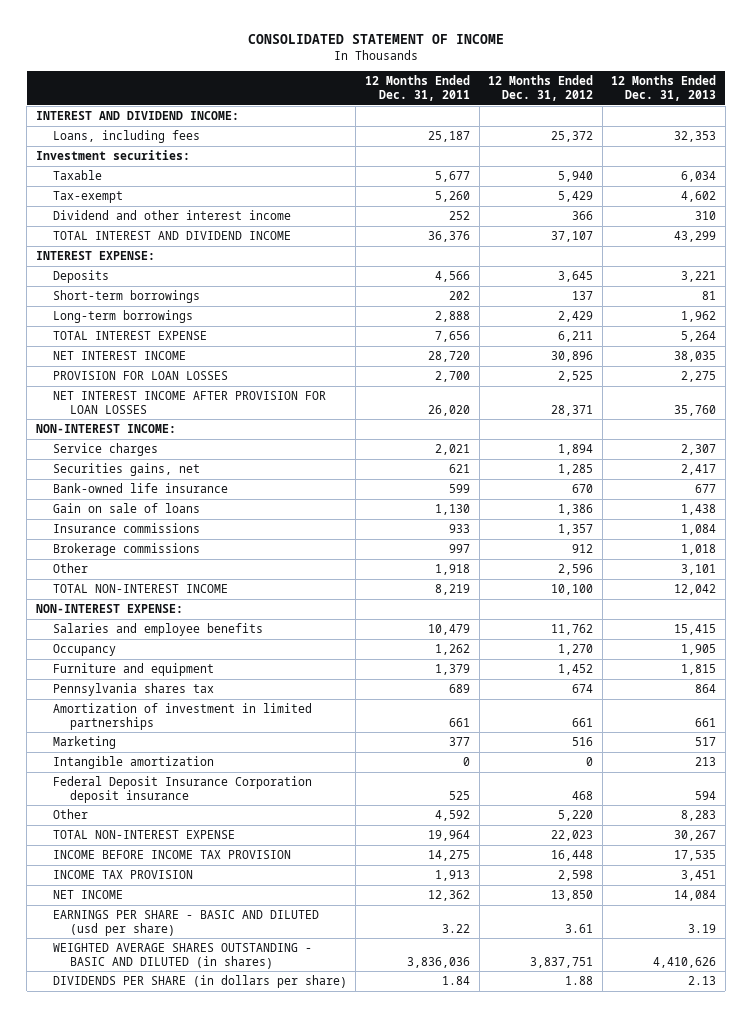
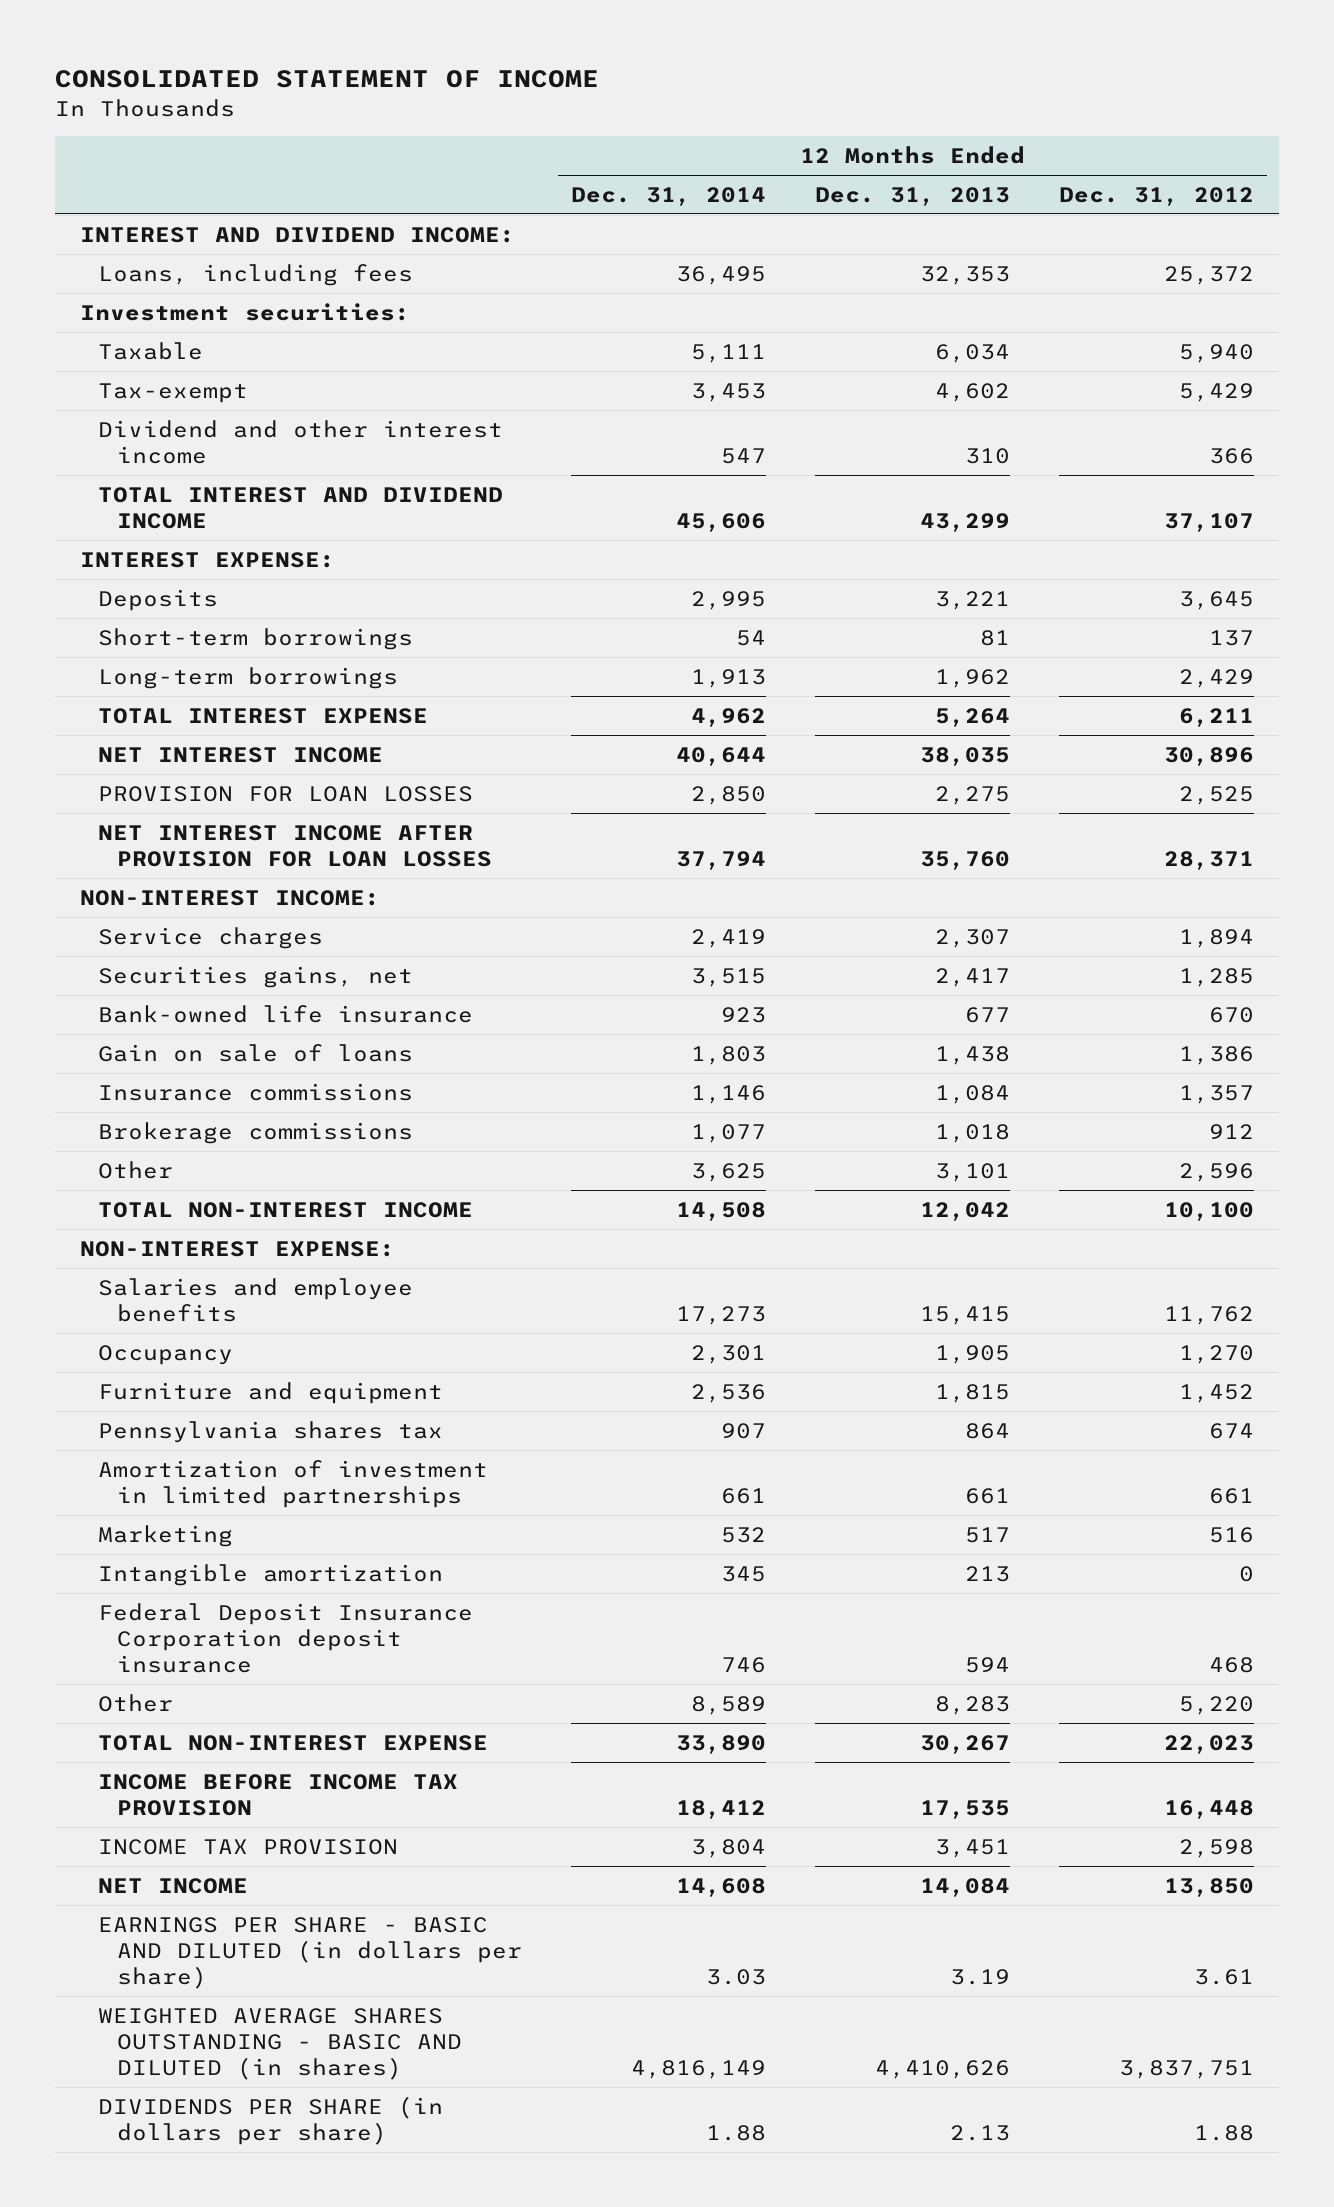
[364,75,470,101] 12 Months Ended Dec. 31, 2011 -> none
none -> [570,186,766,206] Dec. 31, 2014
[52,910,319,936] EARNINGS PER SHARE - BASIC AND DILUTED (usd per share) -> [98,1916,522,1990] EARNINGS PER SHARE - BASIC AND DILUTED (in dollars per share)

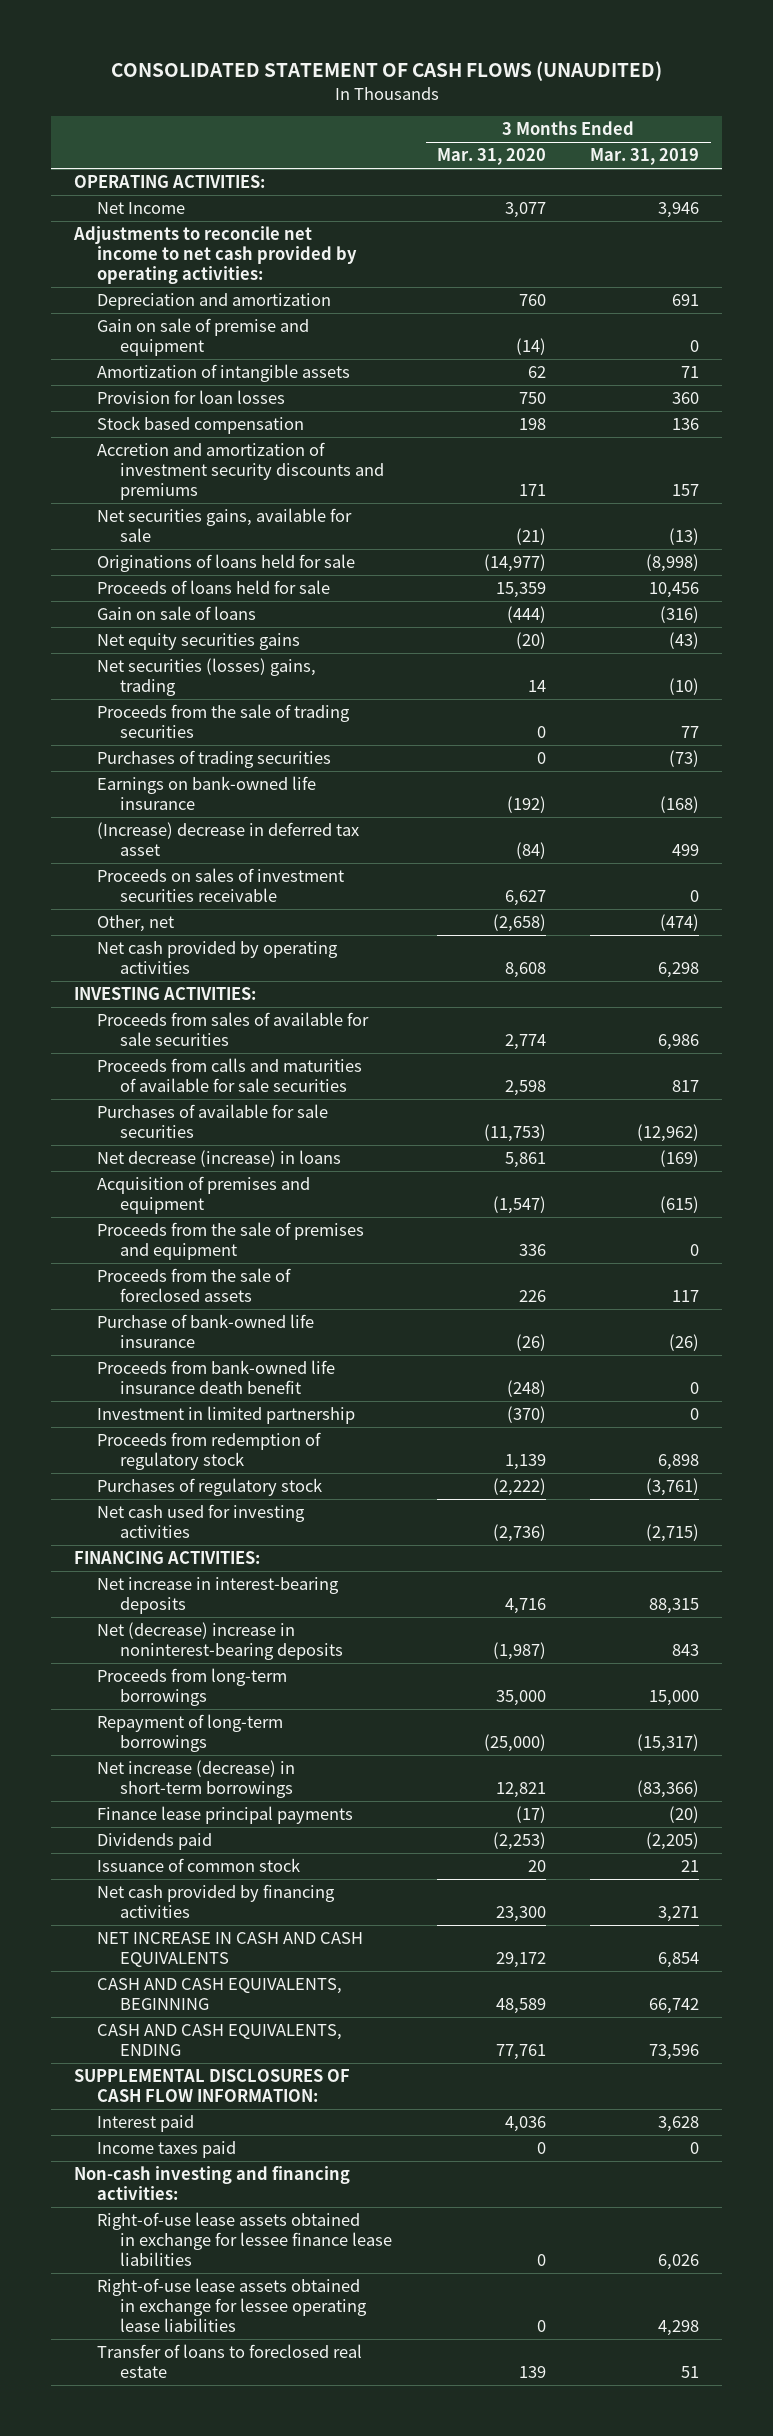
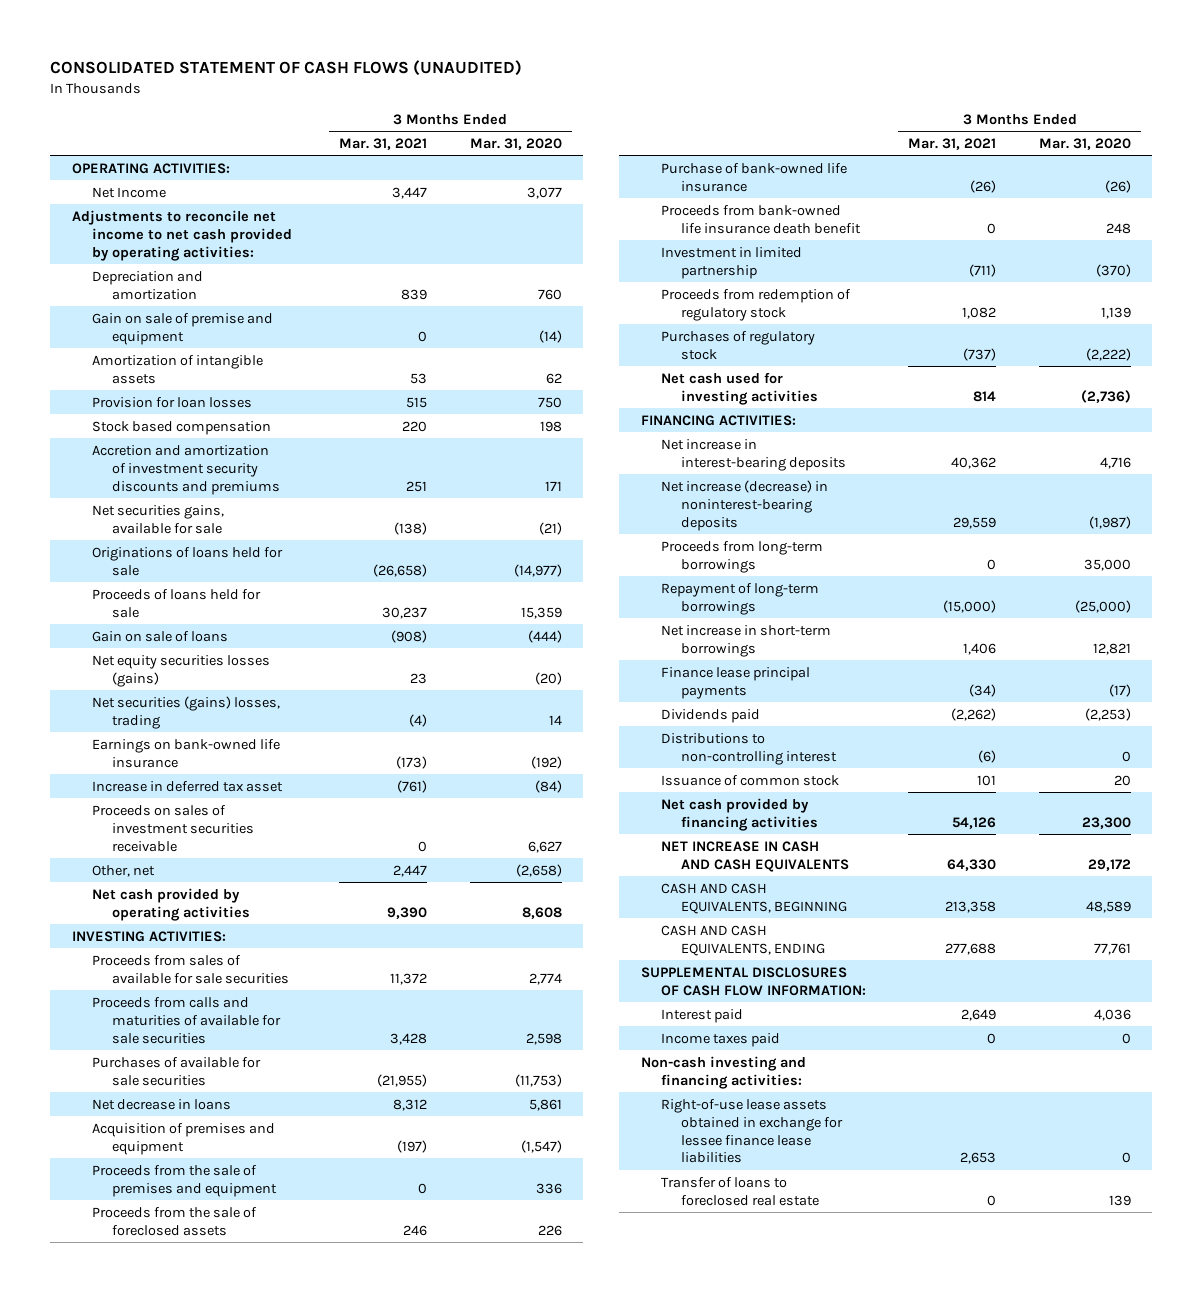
[590,148,700,166] Mar. 31, 2019 -> none
none -> [339,138,428,151] Mar. 31, 2021
[96,704,350,739] Proceeds from the sale of trading securities -> none
[96,750,331,769] Purchases of trading securities -> none
[96,633,300,651] Net equity securities gains -> [91,654,270,687] Net equity securities losses (gains)
[96,658,316,697] Net securities (losses) gains, trading -> [91,695,280,729] Net securities (gains) losses, trading
[96,822,359,857] (Increase) decrease in deferred tax asset -> [91,780,283,792] Increase in deferred tax asset
[96,1150,341,1168] Net decrease (increase) in loans -> [91,1098,231,1110] Net decrease in loans
[506,1380,546,1398] (248) -> [1105,222,1131,234] 248
[96,1622,344,1661] Net (decrease) increase in noninterest-bearing deposits -> [660,479,828,531] Net increase (decrease) in noninterest-bearing deposits
[96,1760,295,1799] Net increase (decrease) in short-term borrowings -> [660,624,831,657] Net increase in short-term borrowings
none -> [660,732,837,765] Distributions to non-controlling interest
[96,2278,368,2333] Right-of-use lease assets obtained in exchange for lessee operating lease liabilities -> none

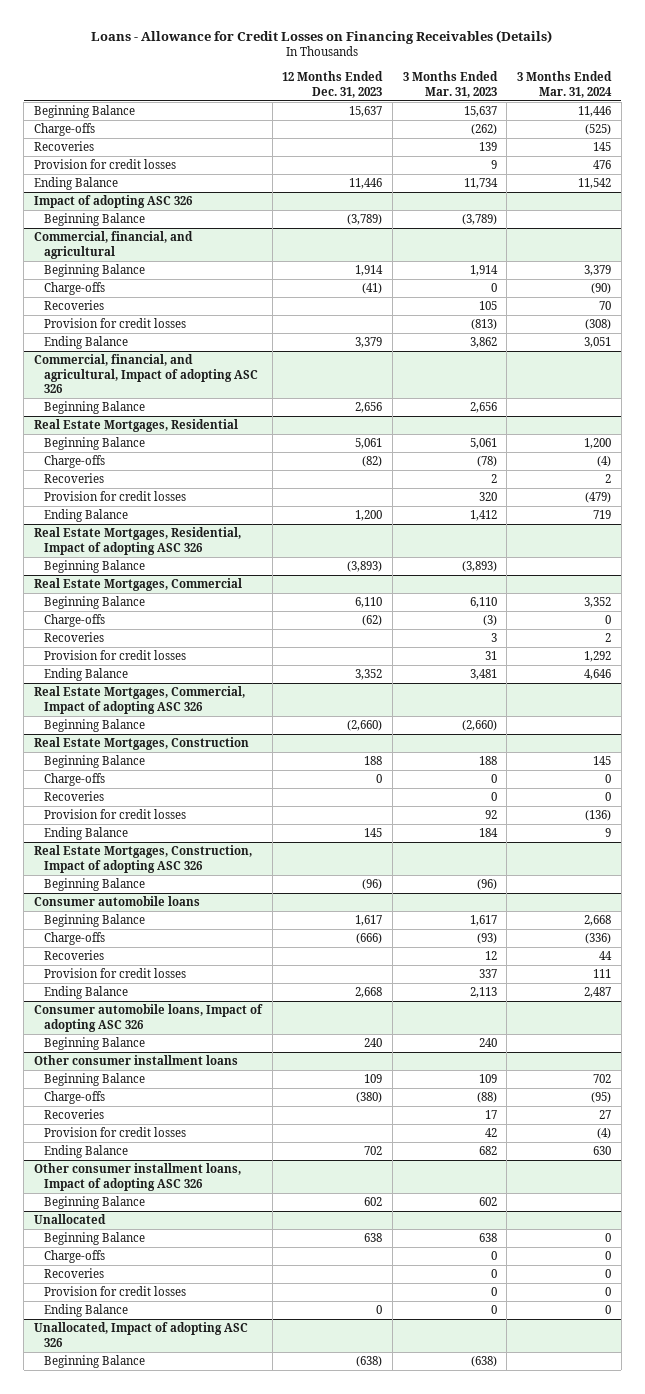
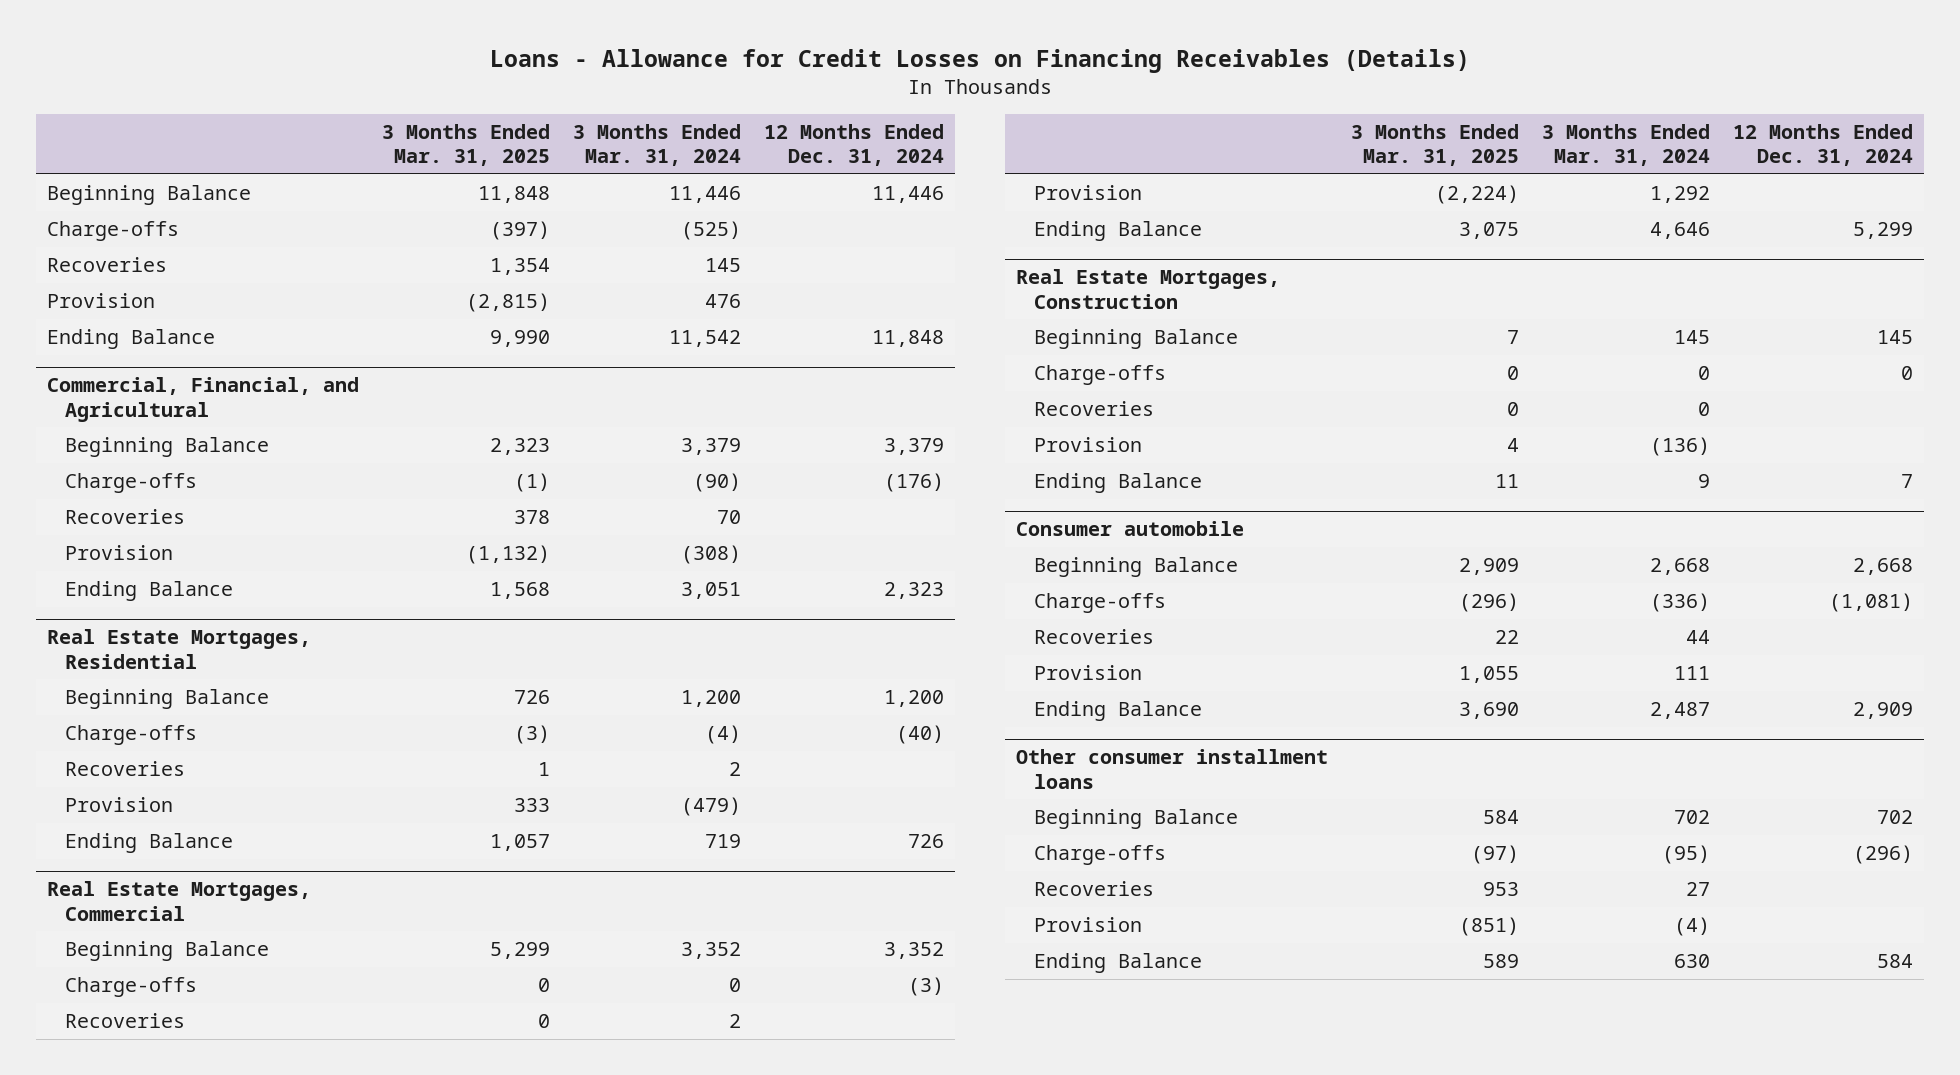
[282,70,384,98] 12 Months Ended Dec. 31, 2023 -> none
[402,70,498,98] 3 Months Ended Mar. 31, 2023 -> none
none -> [382,123,551,167] 3 Months Ended Mar. 31, 2025
none -> [763,123,944,167] 12 Months Ended Dec. 31, 2024
[33,159,176,170] Provision for credit losses -> [47,292,156,308] Provision
[33,195,193,209] Impact of adopting ASC 326 -> none
[43,213,145,227] Beginning Balance -> none
[33,231,193,259] Commercial, financial, and agricultural -> [47,377,360,422] Commercial, Financial, and Agricultural
[43,318,186,329] Provision for credit losses -> [65,544,174,560] Provision
[33,354,258,394] Commercial, financial, and agricultural, Impact of adopting ASC 326 -> none
[43,401,145,415] Beginning Balance -> none
[43,491,186,502] Provision for credit losses -> [65,796,174,812] Provision
[33,527,241,555] Real Estate Mortgages, Residential, Impact of adopting ASC 326 -> none
[43,560,145,574] Beginning Balance -> none
[43,650,186,661] Provision for credit losses -> [1034,184,1143,200] Provision
[33,686,245,714] Real Estate Mortgages, Commercial, Impact of adopting ASC 326 -> none
[43,719,145,733] Beginning Balance -> none
[43,809,186,820] Provision for credit losses -> [1034,436,1143,452] Provision
[33,845,252,873] Real Estate Mortgages, Construction, Impact of adopting ASC 326 -> none
[43,878,145,892] Beginning Balance -> none
[33,896,200,907] Consumer automobile loans -> [1016,521,1245,537] Consumer automobile
[43,968,186,979] Provision for credit losses -> [1034,664,1143,680] Provision
[33,1004,263,1032] Consumer automobile loans, Impact of adopting ASC 326 -> none
[43,1037,145,1051] Beginning Balance -> none
[43,1127,186,1138] Provision for credit losses -> [1034,916,1143,932] Provision
[33,1163,241,1191] Other consumer installment loans, Impact of adopting ASC 326 -> none
[43,1196,145,1210] Beginning Balance -> none
[33,1214,106,1225] Unallocated -> none
[43,1232,145,1246] Beginning Balance -> none
[43,1250,105,1264] Charge-offs -> none
[43,1268,104,1279] Recoveries -> none
[43,1286,186,1297] Provision for credit losses -> none
[43,1304,128,1318] Ending Balance -> none
[33,1322,248,1347] Unallocated, Impact of adopting ASC 326 -> none
[43,1355,145,1369] Beginning Balance -> none

